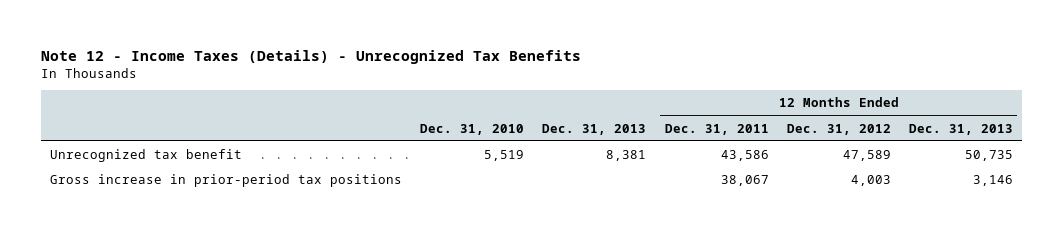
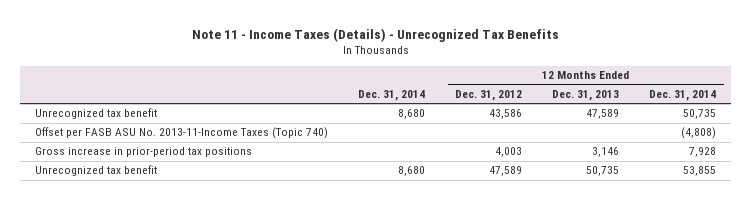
[40,49,581,64] Note 12 - Income Taxes (Details) - Unrecognized Tax Benefits -> [191,27,559,42] Note 11 - Income Taxes (Details) - Unrecognized Tax Benefits
[420,123,525,135] Dec. 31, 2010 -> none
[542,123,647,135] Dec. 31, 2013 -> none
[664,123,769,135] Dec. 31, 2011 -> none
none -> [358,90,426,102] Dec. 31, 2014
none -> [649,90,717,102] Dec. 31, 2014
none -> [35,108,158,120] Unrecognized tax benefit
none -> [35,127,329,140] Offset per FASB ASU No. 2013-11-Income Taxes (Topic 740)
[50,149,243,163] Unrecognized tax benefit -> [35,165,158,177] Unrecognized tax benefit

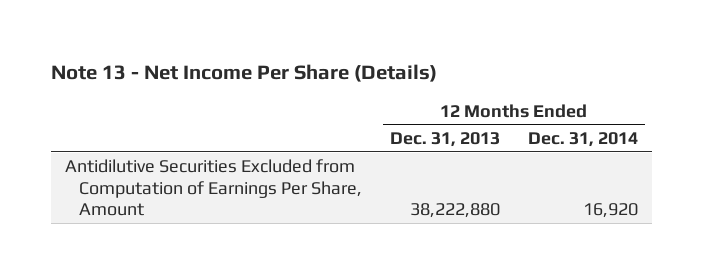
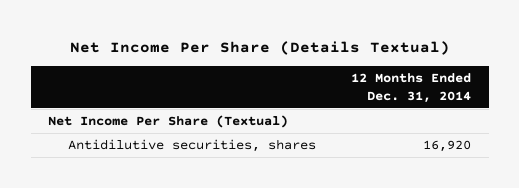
[51,64,438,83] Note 13 - Net Income Per Share (Details) -> [69,41,450,56] Net Income Per Share (Details Textual)
[390,132,501,148] Dec. 31, 2013 -> none
none -> [47,115,288,129] Net Income Per Share (Textual)
[65,159,363,216] Antidilutive Securities Excluded from Computation of Earnings Per Share, Amount -> [68,139,317,153] Antidilutive securities, shares

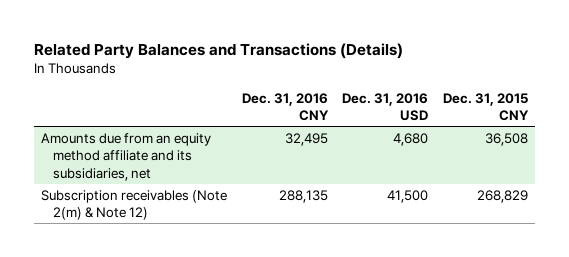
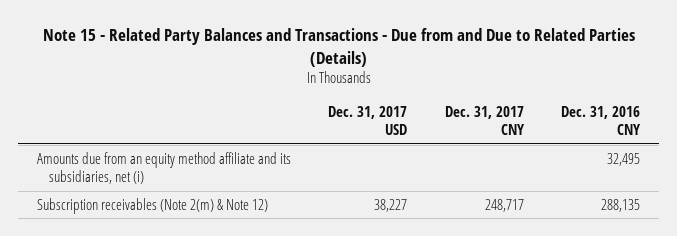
[33,42,403,59] Related Party Balances and Transactions (Details) -> [42,27,635,67] Note 15 - Related Party Balances and Transactions - Due from and Due to Related Parties (Details)
[342,92,429,122] Dec. 31, 2016 USD -> none
[442,92,529,122] Dec. 31, 2015 CNY -> none
none -> [328,105,408,136] Dec. 31, 2017 USD
none -> [444,105,525,136] Dec. 31, 2017 CNY
[41,132,212,182] Amounts due from an equity method affiliate and its subsidiaries, net -> [36,151,291,185] Amounts due from an equity method affiliate and its subsidiaries, net (i)

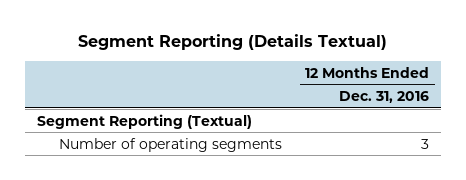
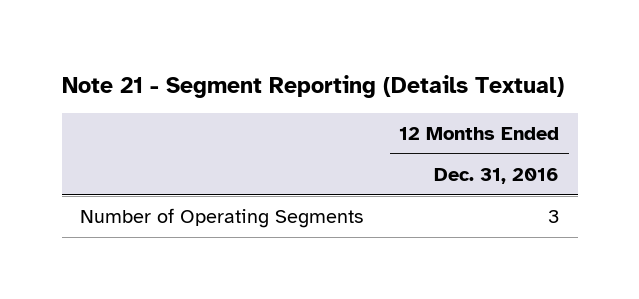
[78,34,388,51] Segment Reporting (Details Textual) -> [61,74,564,98] Note 21 - Segment Reporting (Details Textual)
[36,113,252,129] Segment Reporting (Textual) -> none
[59,137,283,152] Number of operating segments -> [80,208,364,229] Number of Operating Segments

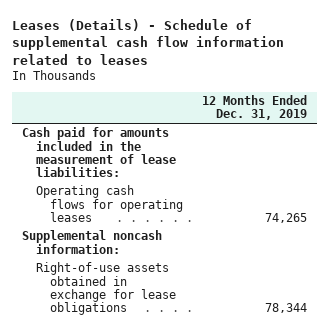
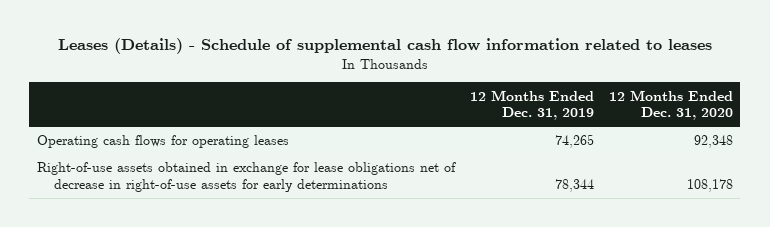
none -> [608,89,733,121] 12 Months Ended Dec. 31, 2020
[21,127,176,178] Cash paid for amounts included in the measurement of lease liabilities: -> none
[21,230,162,254] Supplemental noncash information: -> none
[35,262,176,316] Right-of-use assets obtained in exchange for lease obligations -> [36,162,456,193] Right-of-use assets obtained in exchange for lease obligations net of decrease in right-of-use assets for early determinations

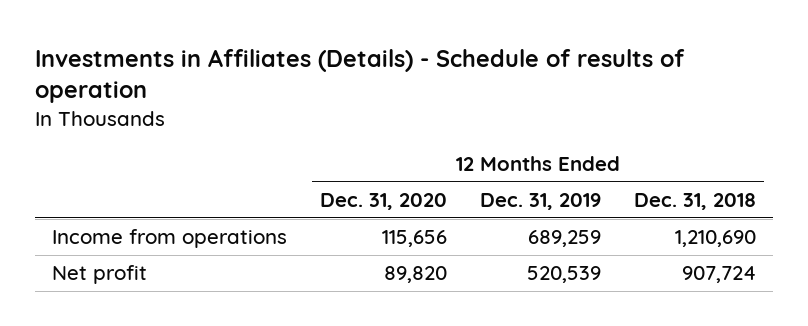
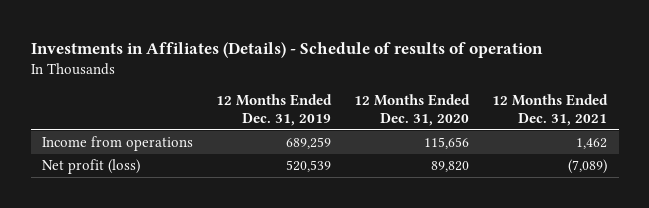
[634,192,757,210] Dec. 31, 2018 -> none
none -> [492,94,609,126] 12 Months Ended Dec. 31, 2021
[51,265,147,285] Net profit -> [42,159,141,175] Net profit (loss)

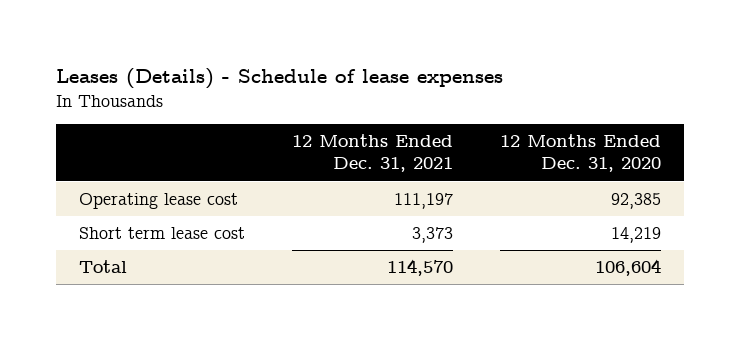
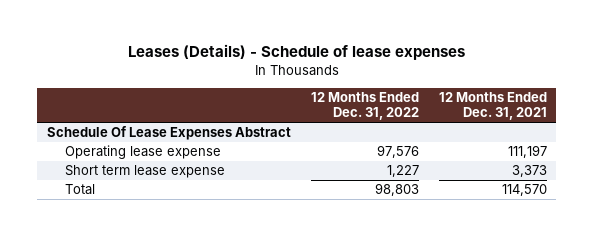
[499,134,661,173] 12 Months Ended Dec. 31, 2020 -> none
none -> [310,91,419,121] 12 Months Ended Dec. 31, 2022
none -> [47,126,292,141] Schedule Of Lease Expenses Abstract
[79,193,239,210] Operating lease cost -> [65,145,222,160] Operating lease expense
[79,227,246,240] Short term lease cost -> [65,165,226,179] Short term lease expense

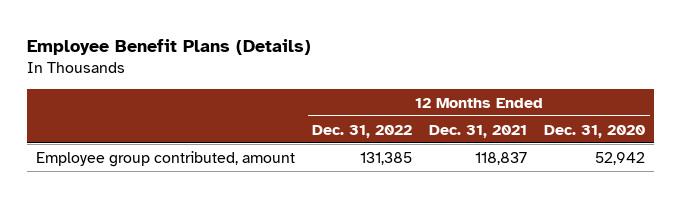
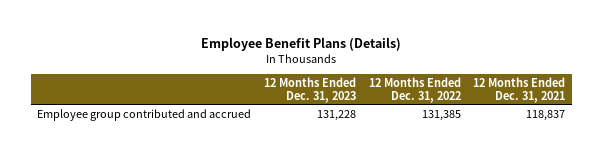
[544,124,646,138] Dec. 31, 2020 -> none
none -> [264,76,357,103] 12 Months Ended Dec. 31, 2023
[35,150,295,167] Employee group contributed, amount -> [37,108,252,121] Employee group contributed and accrued

